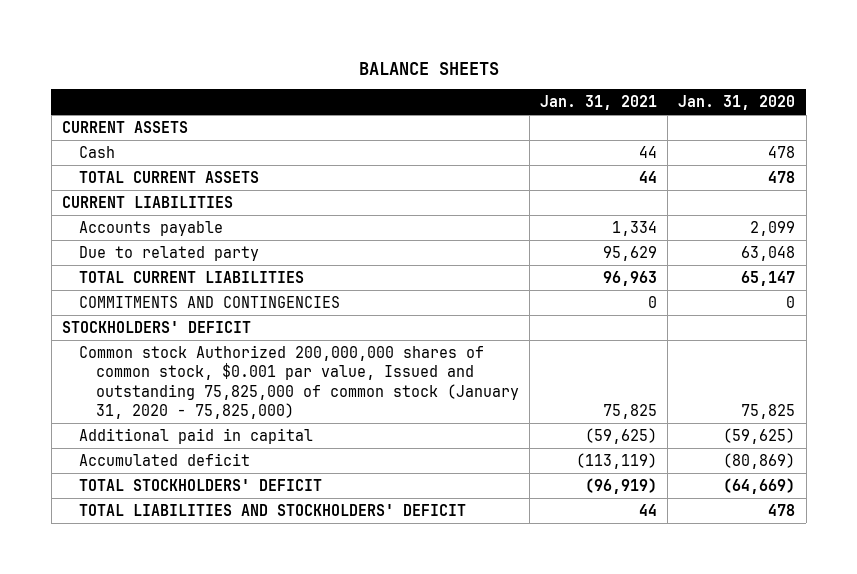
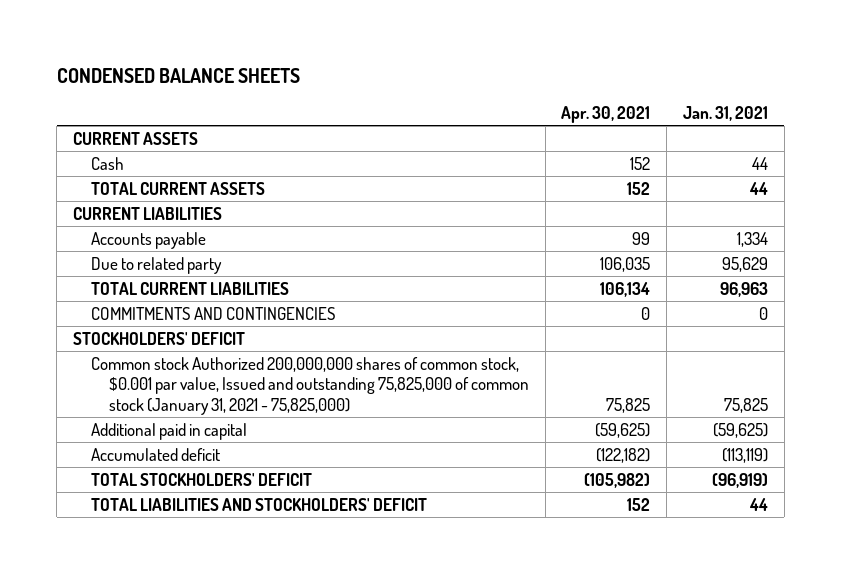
[358,61,499,75] BALANCE SHEETS -> [56,67,300,83] CONDENSED BALANCE SHEETS
[678,95,796,111] Jan. 31, 2020 -> none
none -> [561,105,651,123] Apr. 30, 2021
[78,344,519,420] Common stock Authorized 200,000,000 shares of common stock, $0.001 par value, Issued and outstanding 75,825,000 of common stock (January 31, 2020 - 75,825,000) -> [90,356,529,415] Common stock Authorized 200,000,000 shares of common stock, $0.001 par value, Issued and outstanding 75,825,000 of common stock (January 31, 2021 - 75,825,000)

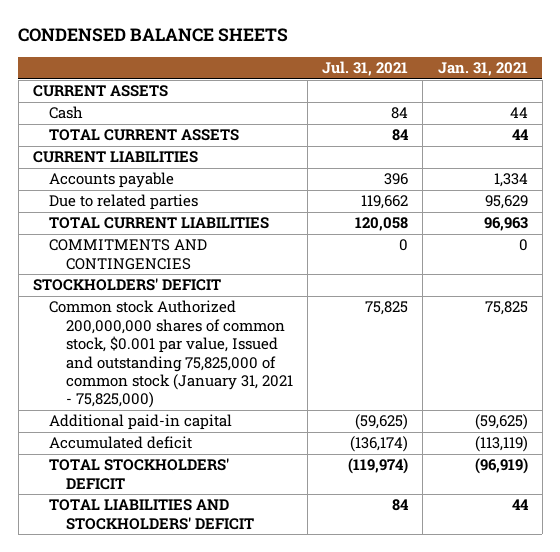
[561,105,651,123] Apr. 30, 2021 -> none
none -> [322,61,409,77] Jul. 31, 2021
[90,256,222,274] Due to related party -> [49,194,199,211] Due to related parties
[90,422,247,440] Additional paid in capital -> [49,414,233,431] Additional paid-in capital

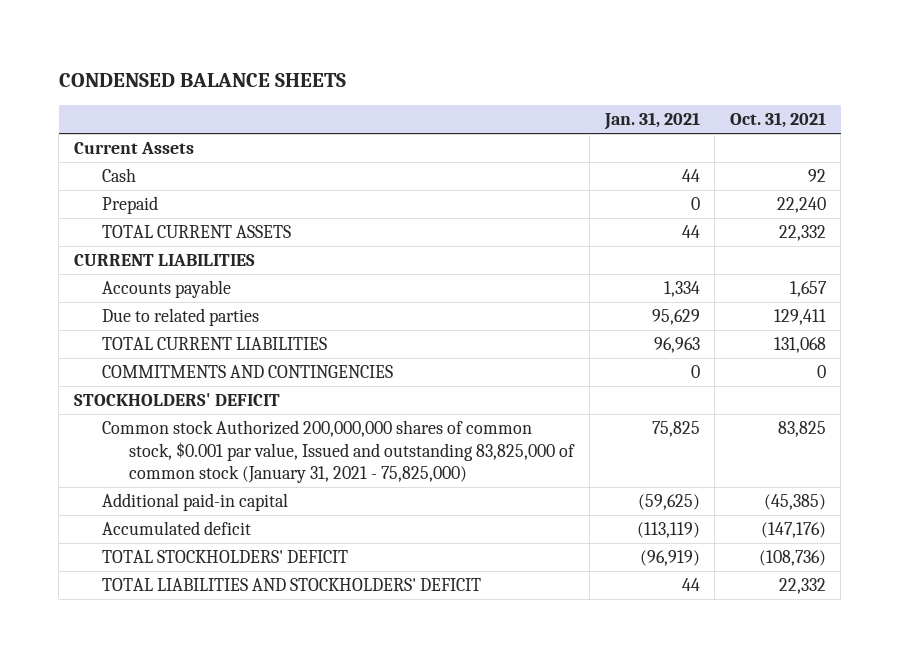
[322,61,409,77] Jul. 31, 2021 -> none
none -> [729,112,826,129] Oct. 31, 2021
[32,85,168,98] CURRENT ASSETS -> [73,142,194,155] Current Assets
none -> [101,196,158,215] Prepaid
[49,300,294,409] Common stock Authorized 200,000,000 shares of common stock, $0.001 par value, Issued and outstanding 75,825,000 of common stock (January 31, 2021 - 75,825,000) -> [101,420,576,484] Common stock Authorized 200,000,000 shares of common stock, $0.001 par value, Issued and outstanding 83,825,000 of common stock (January 31, 2021 - 75,825,000)

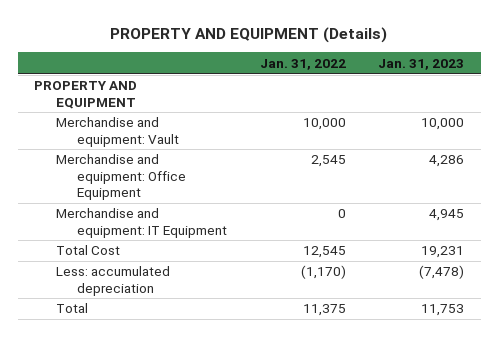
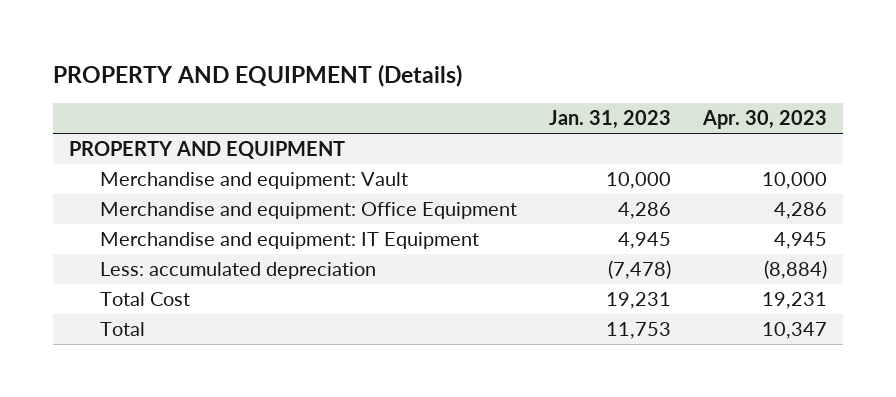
[259,58,346,70] Jan. 31, 2022 -> none
none -> [701,110,827,130] Apr. 30, 2023
[55,245,120,256] Total Cost -> [100,292,191,307] Total Cost

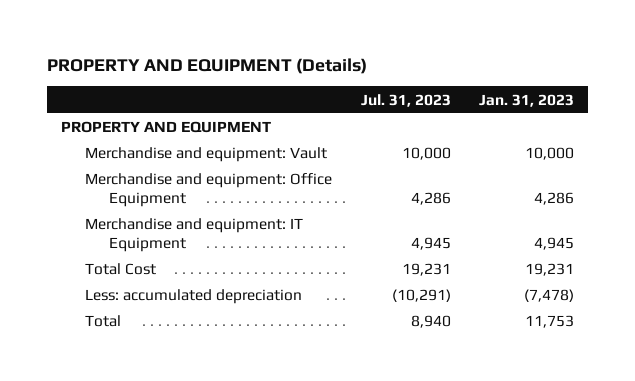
[701,110,827,130] Apr. 30, 2023 -> none
none -> [360,93,451,107] Jul. 31, 2023
[100,262,377,280] Less: accumulated depreciation -> [85,289,303,305] Less: accumulated depreciation

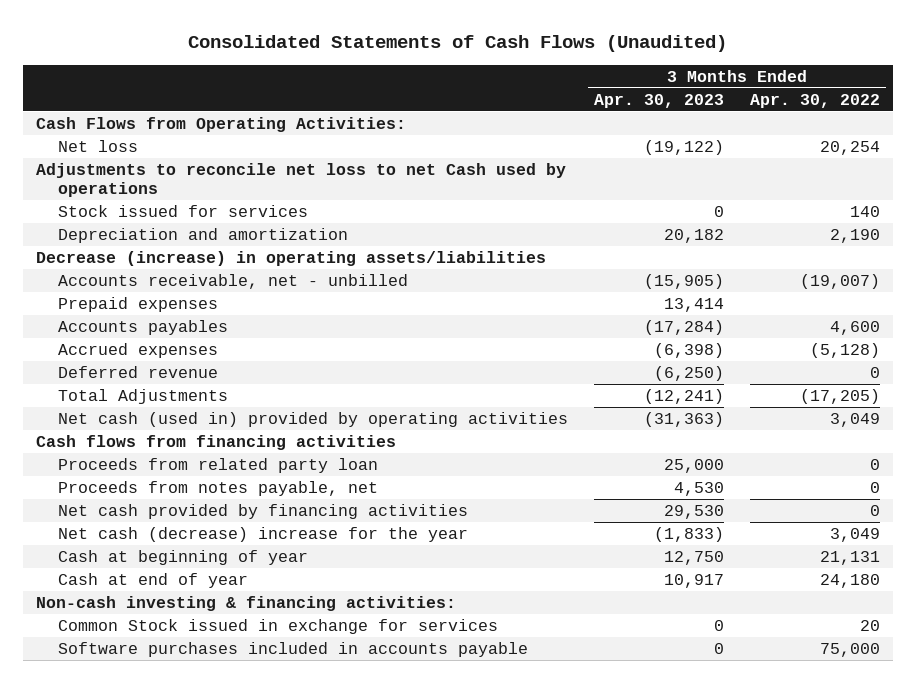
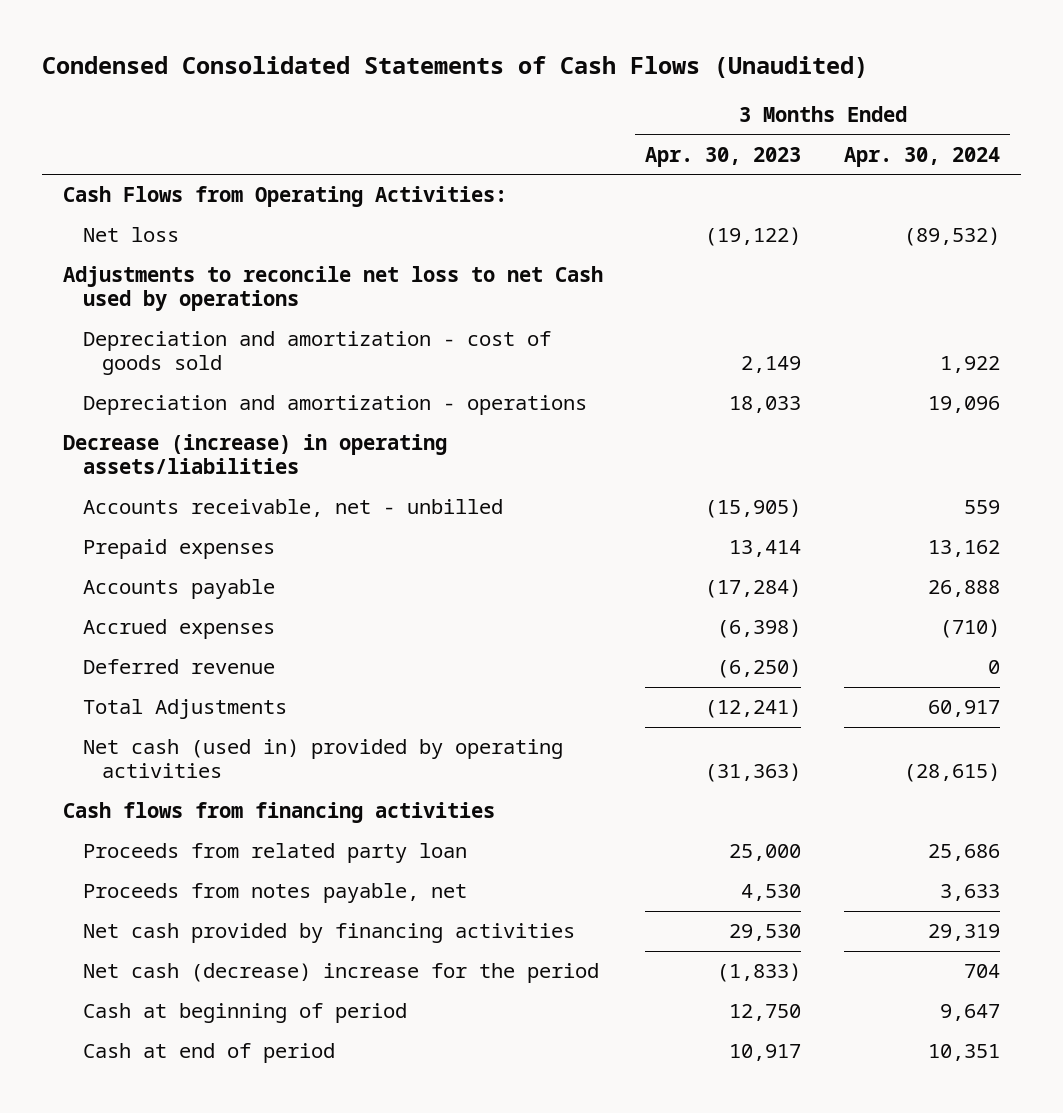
[187,35,727,53] Consolidated Statements of Cash Flows (Unaudited) -> [42,56,869,79] Condensed Consolidated Statements of Cash Flows (Unaudited)
[749,93,880,108] Apr. 30, 2022 -> none
none -> [843,146,1000,167] Apr. 30, 2024
[58,204,309,217] Stock issued for services -> none
none -> [82,331,551,376] Depreciation and amortization - cost of goods sold
[58,227,349,243] Depreciation and amortization -> [82,395,587,416] Depreciation and amortization - operations
[664,228,725,243] 20,182 -> [729,396,802,414] 18,033
[58,319,229,335] Accounts payables -> [82,579,275,600] Accounts payable
[35,595,456,611] Non-cash investing & financing activities: -> none
[58,618,499,634] Common Stock issued in exchange for services -> none
[58,641,529,657] Software purchases included in accounts payable -> none
[58,526,469,542] Net cash (decrease) increase for the year -> [82,963,599,984] Net cash (decrease) increase for the period
[58,549,309,565] Cash at beginning of year -> [82,1003,407,1024] Cash at beginning of period
[58,572,249,588] Cash at end of year -> [82,1043,335,1064] Cash at end of period

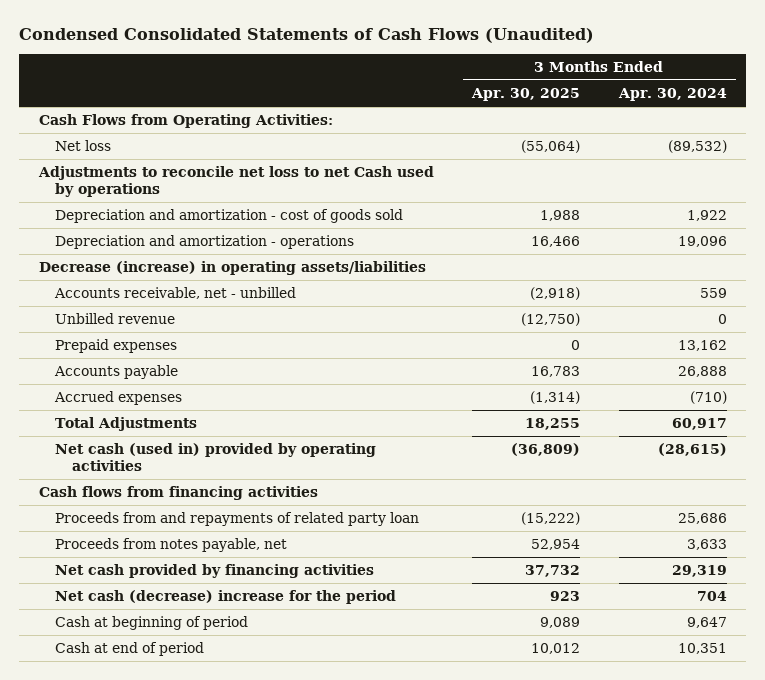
[645,146,802,167] Apr. 30, 2023 -> none
none -> [471,87,581,101] Apr. 30, 2025
none -> [55,313,176,325] Unbilled revenue
[82,659,275,675] Deferred revenue -> none
[82,843,467,864] Proceeds from related party loan -> [55,512,420,527] Proceeds from and repayments of related party loan

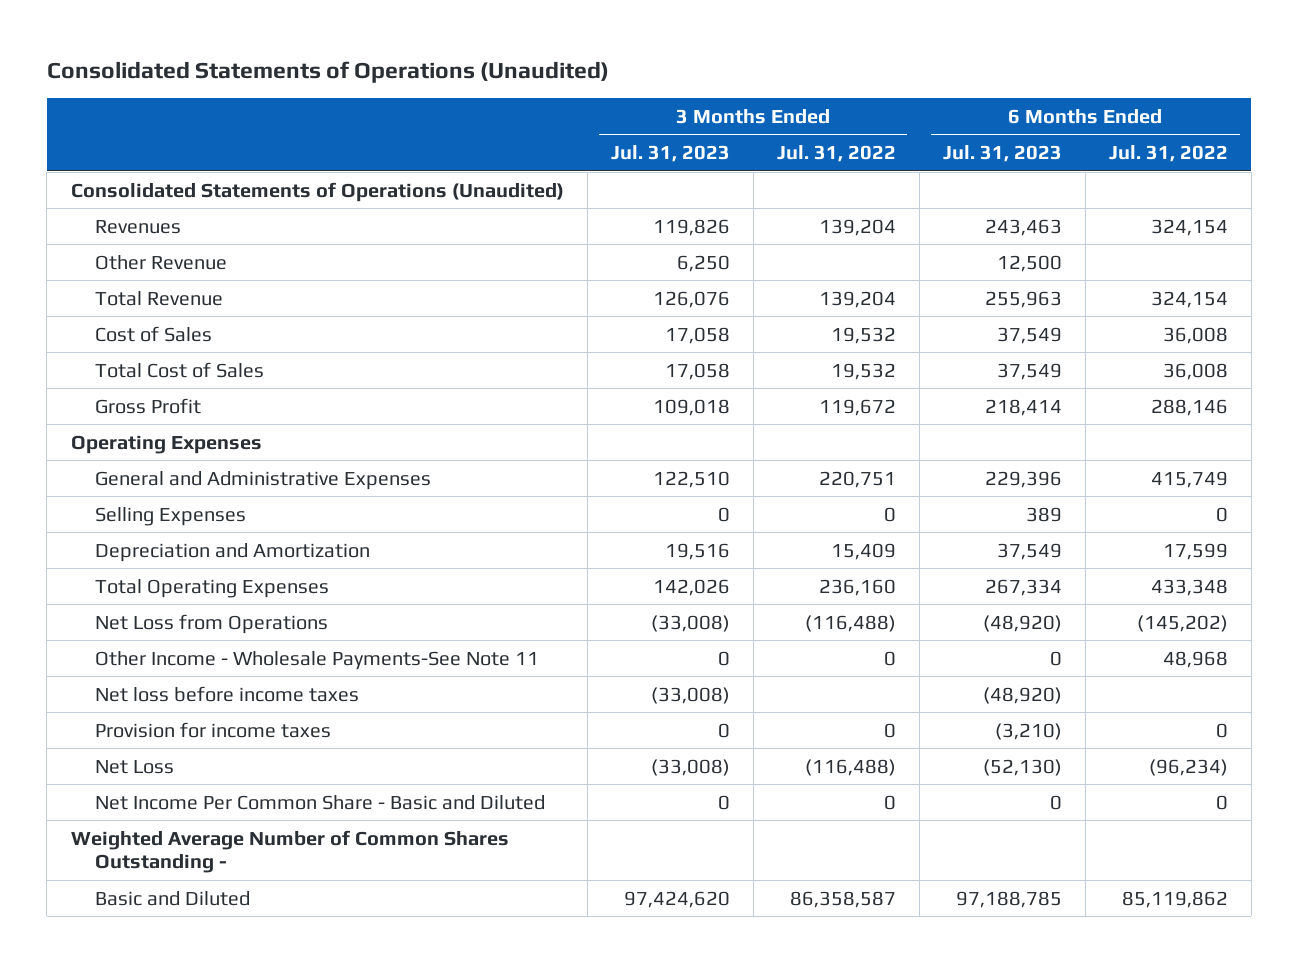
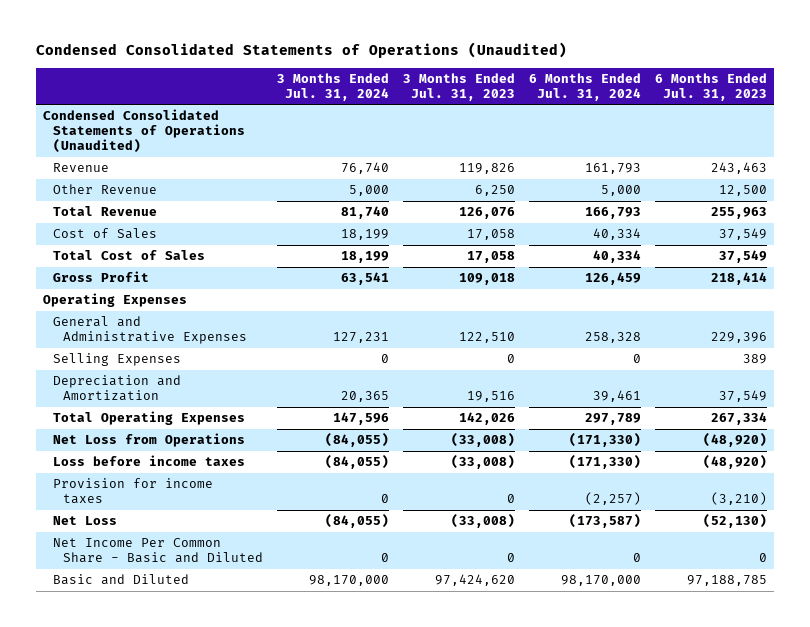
[46,61,609,84] Consolidated Statements of Operations (Unaudited) -> [36,42,568,59] Condensed Consolidated Statements of Operations (Unaudited)
[776,145,896,163] Jul. 31, 2022 -> none
[1108,145,1228,163] Jul. 31, 2022 -> none
none -> [277,72,390,101] 3 Months Ended Jul. 31, 2024
none -> [529,72,642,101] 6 Months Ended Jul. 31, 2024
[70,181,564,202] Consolidated Statements of Operations (Unaudited) -> [43,109,246,154] Condensed Consolidated Statements of Operations (Unaudited)
[94,219,181,234] Revenues -> [53,163,110,173] Revenue
[94,650,539,670] Other Income - Wholesale Payments-See Note 11 -> none
[94,685,359,702] Net loss before income taxes -> [53,455,246,467] Loss before income taxes
[70,829,509,874] Weighted Average Number of Common Shares Outstanding - -> none

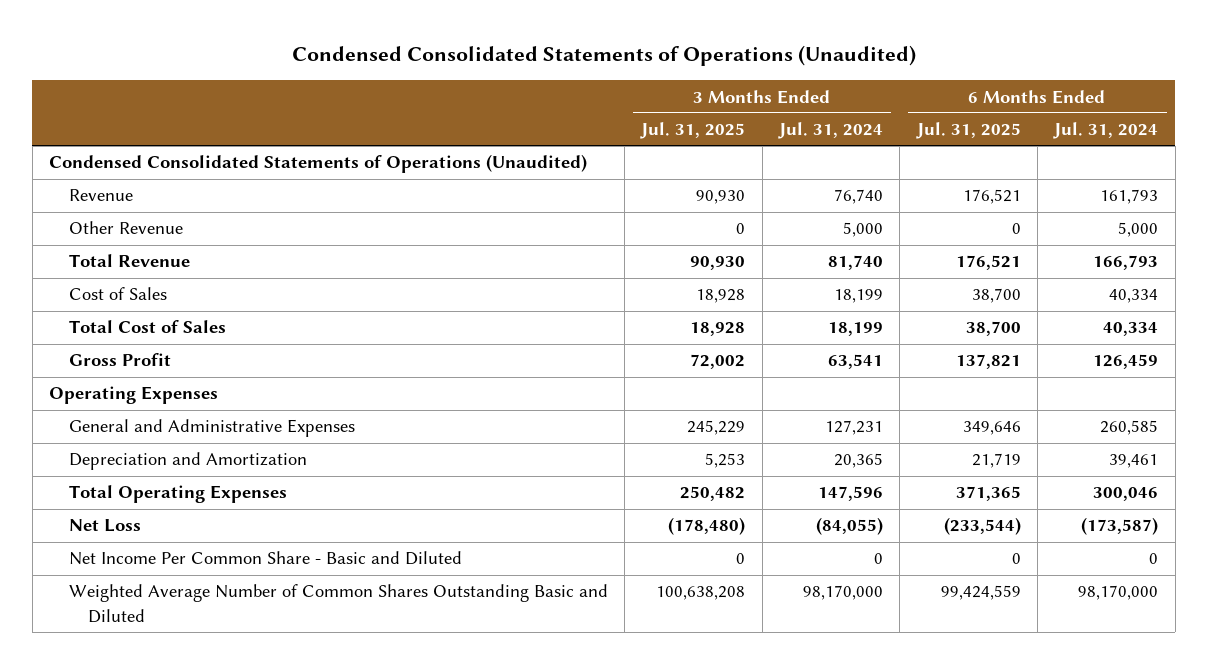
[403,72,516,101] 3 Months Ended Jul. 31, 2023 -> none
[655,72,768,101] 6 Months Ended Jul. 31, 2023 -> none
none -> [640,122,746,140] Jul. 31, 2025
none -> [915,122,1021,140] Jul. 31, 2025
[53,353,182,367] Selling Expenses -> none
[585,332,642,344] 258,328 -> [1100,420,1159,436] 260,585
[53,433,246,448] Net Loss from Operations -> none
[53,455,246,467] Loss before income taxes -> none
[53,478,214,505] Provision for income taxes -> none
[585,413,642,426] 297,789 -> [1093,487,1159,502] 300,046
[53,574,190,586] Basic and Diluted -> [68,584,608,623] Weighted Average Number of Common Shares Outstanding Basic and Diluted

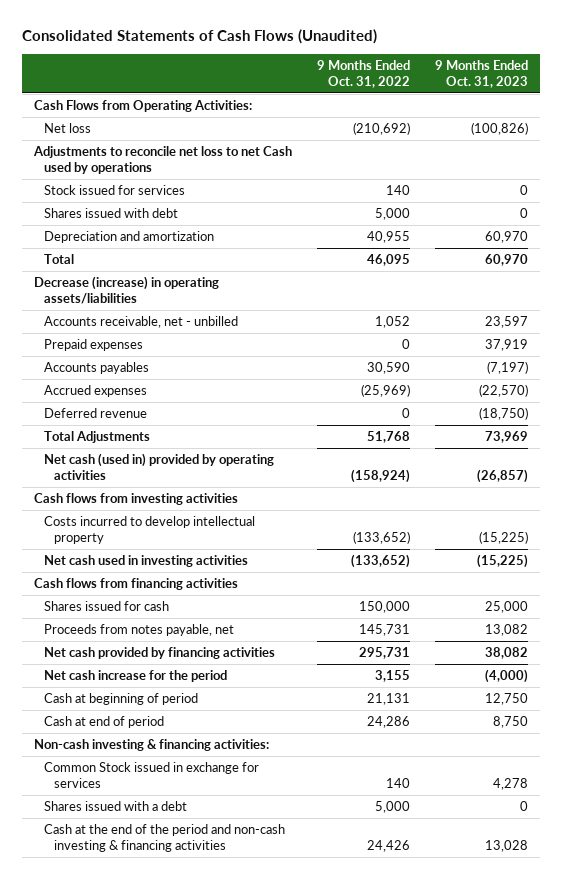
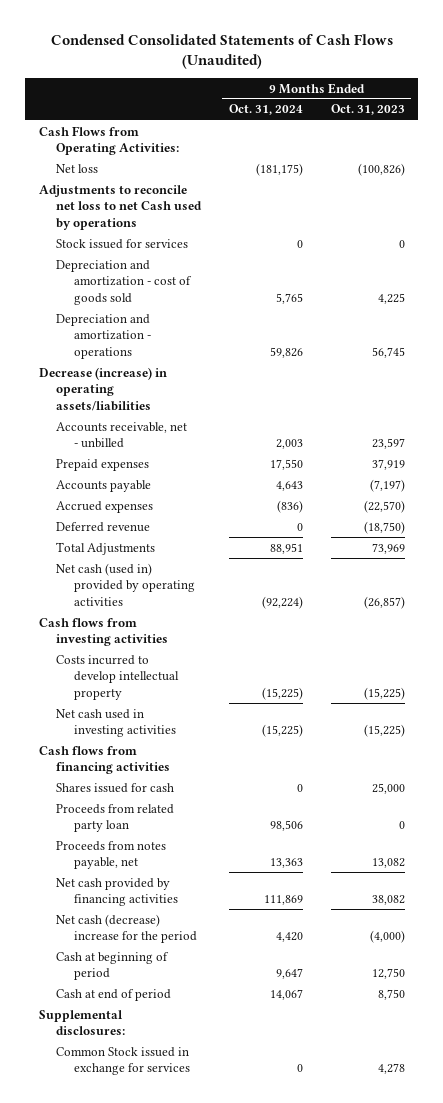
[21,29,377,45] Consolidated Statements of Cash Flows (Unaudited) -> [50,34,393,70] Condensed Consolidated Statements of Cash Flows (Unaudited)
[316,60,410,88] 9 Months Ended Oct. 31, 2022 -> none
none -> [228,104,303,116] Oct. 31, 2024
[44,208,179,219] Shares issued with debt -> none
[44,254,75,265] Total -> none
none -> [56,259,192,305] Depreciation and amortization - cost of goods sold
[44,231,215,244] Depreciation and amortization -> [56,313,151,359] Depreciation and amortization - operations
[484,231,528,244] 60,970 -> [371,346,405,358] 56,745
[44,362,150,375] Accounts payables -> [56,479,152,492] Accounts payable
none -> [56,803,175,833] Proceeds from related party loan
[44,670,228,683] Net cash increase for the period -> [56,913,197,944] Net cash (decrease) increase for the period
[34,739,270,752] Non-cash investing & financing activities: -> none
none -> [38,1009,126,1036] Supplemental disclosures:
[44,801,188,812] Shares issued with a debt -> none
[44,824,286,852] Cash at the end of the period and non-cash investing & financing activities -> none

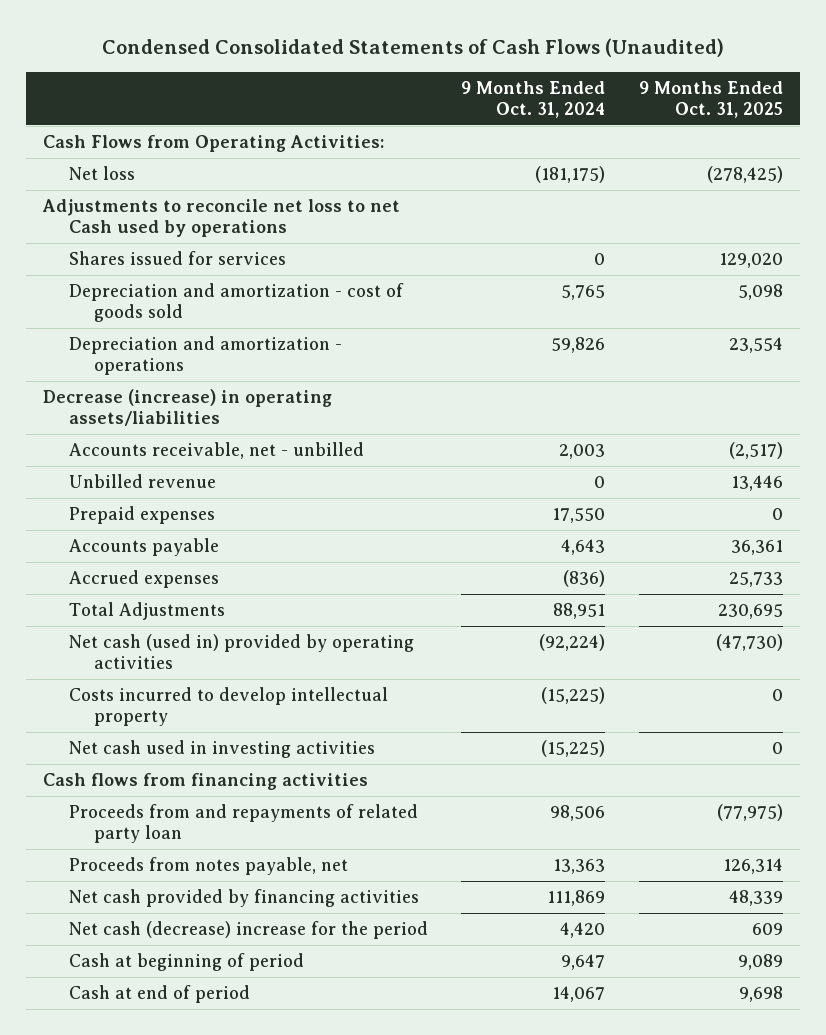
[330,104,405,116] Oct. 31, 2023 -> none
none -> [638,80,783,118] 9 Months Ended Oct. 31, 2025
[56,238,189,249] Stock issued for services -> [68,251,286,266] Shares issued for services
none -> [68,474,216,489] Unbilled revenue
[56,521,151,532] Deferred revenue -> none
[38,617,169,647] Cash flows from investing activities -> none
[56,782,175,793] Shares issued for cash -> none
[56,803,175,833] Proceeds from related party loan -> [68,804,418,844] Proceeds from and repayments of related party loan
[38,1009,126,1036] Supplemental disclosures: -> none
[56,1046,190,1076] Common Stock issued in exchange for services -> none

